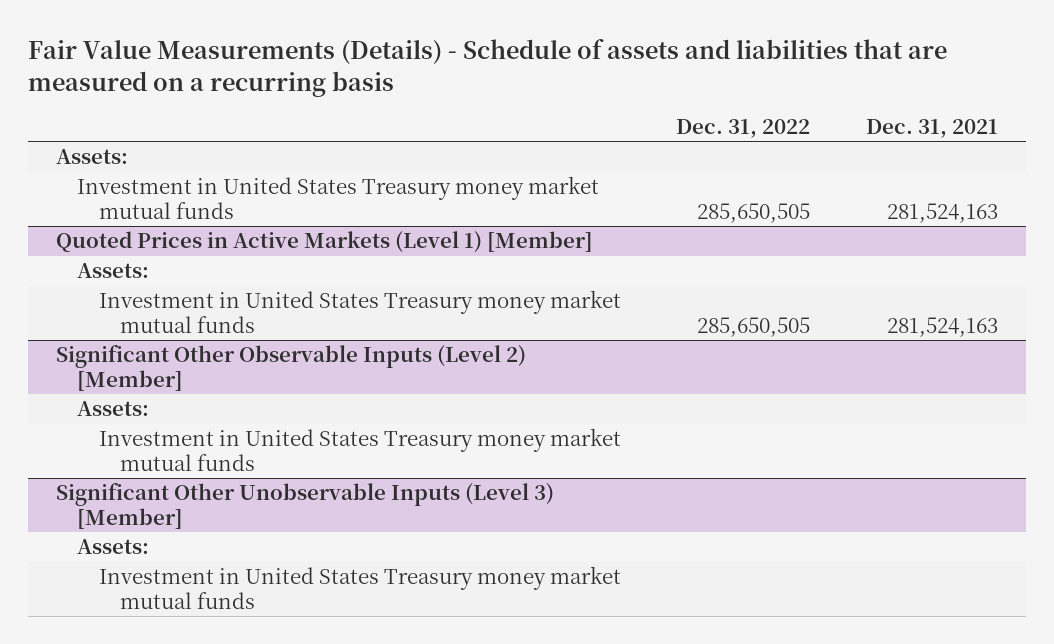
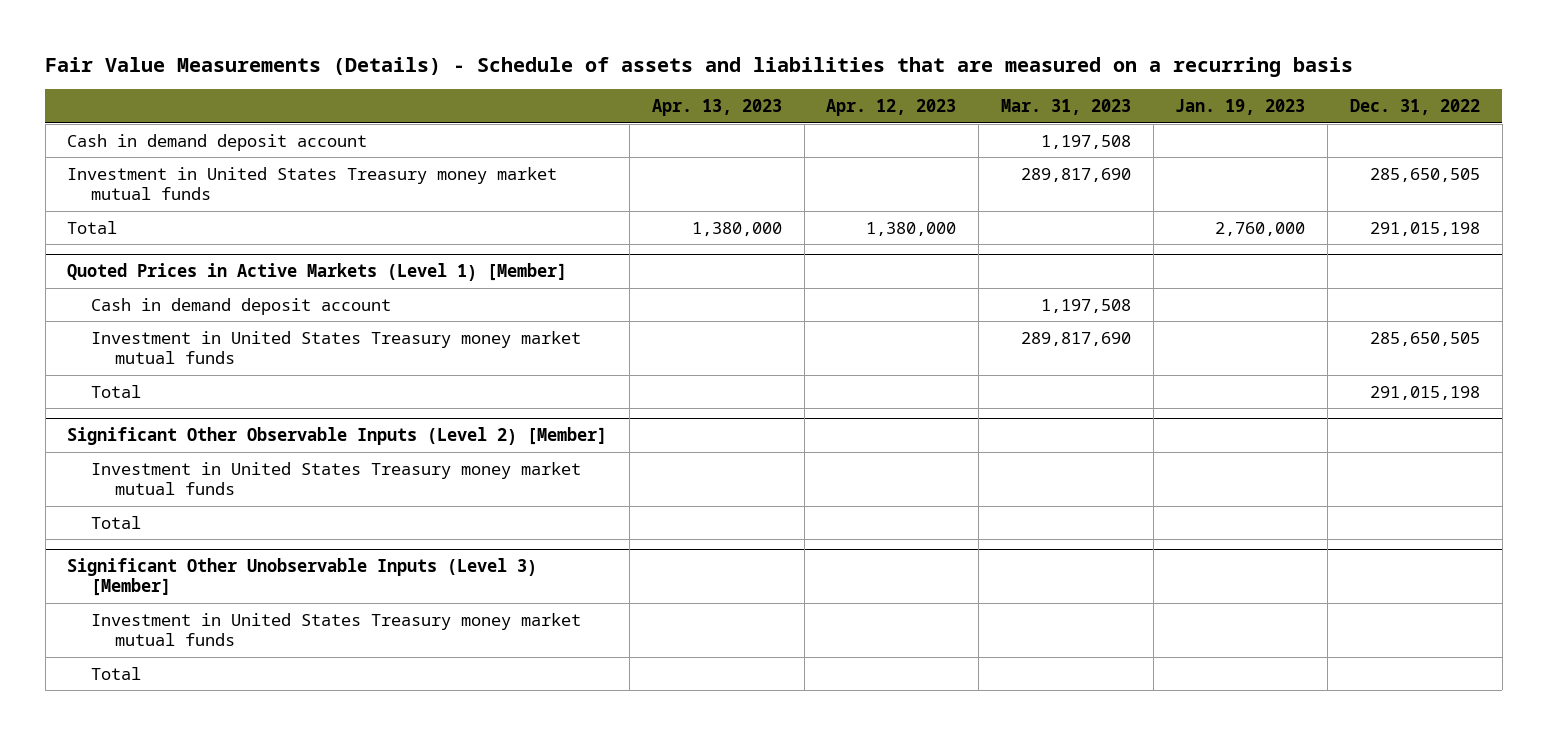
[865,118,998,138] Dec. 31, 2021 -> none
none -> [651,98,782,116] Apr. 13, 2023
none -> [826,98,957,116] Apr. 12, 2023
none -> [1000,98,1131,115] Mar. 31, 2023
none -> [1175,98,1306,115] Jan. 19, 2023
[55,149,128,165] Assets: -> none
none -> [67,133,368,151] Cash in demand deposit account
none -> [67,220,118,234] Total
[77,263,150,279] Assets: -> none
none -> [91,297,392,315] Cash in demand deposit account
none -> [91,384,142,398] Total
[77,401,150,417] Assets: -> none
none -> [91,515,142,529] Total
[77,539,150,555] Assets: -> none
none -> [91,666,142,680] Total

